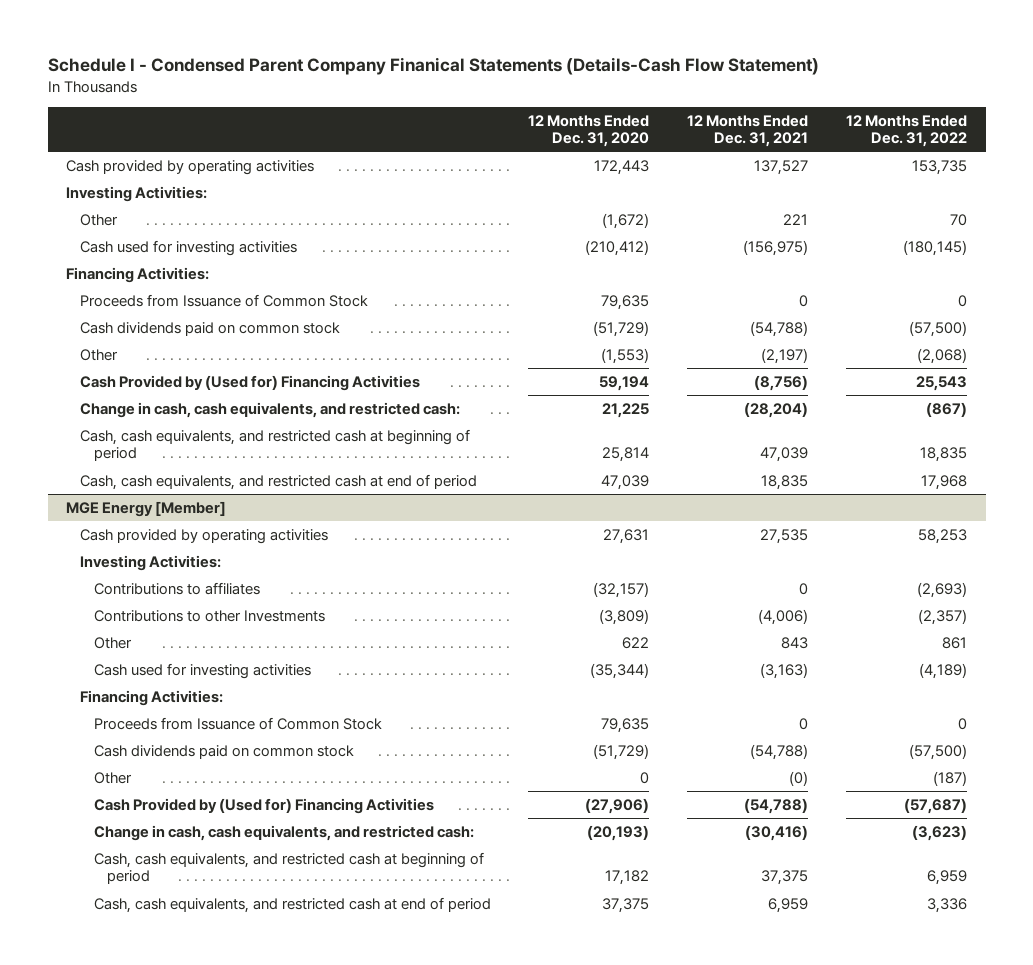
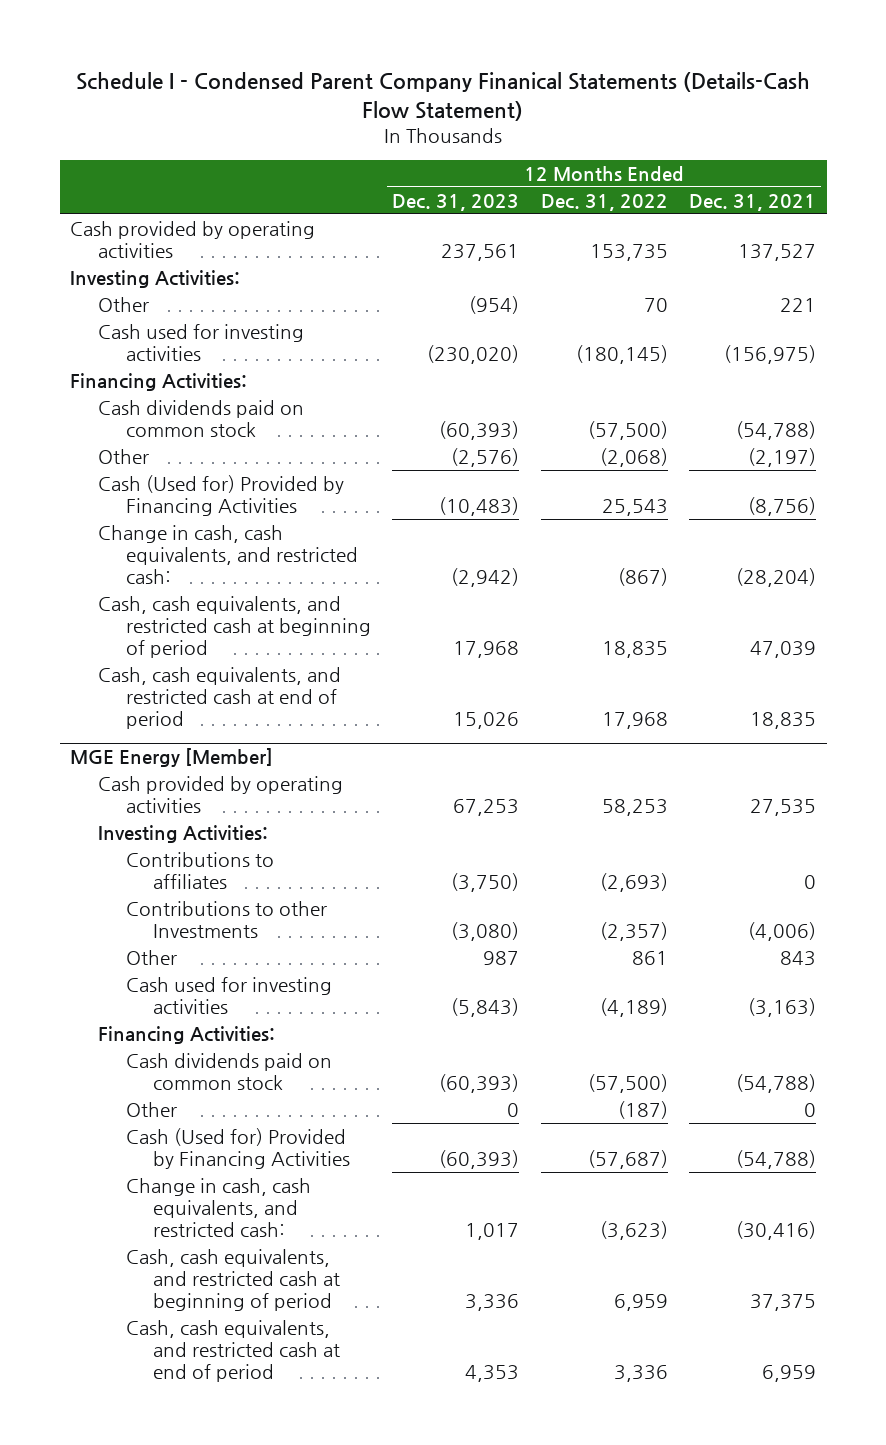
[528,114,650,148] 12 Months Ended Dec. 31, 2020 -> none
none -> [392,193,520,211] Dec. 31, 2023
[80,293,369,307] Proceeds from Issuance of Common Stock -> none
[80,374,421,391] Cash Provided by (Used for) Financing Activities -> [98,474,345,517] Cash (Used for) Provided by Financing Activities
[93,716,382,730] Proceeds from Issuance of Common Stock -> none
[789,770,809,786] (0) -> [804,1102,817,1117] 0
[93,797,434,814] Cash Provided by (Used for) Financing Activities -> [125,1127,351,1170] Cash (Used for) Provided by Financing Activities

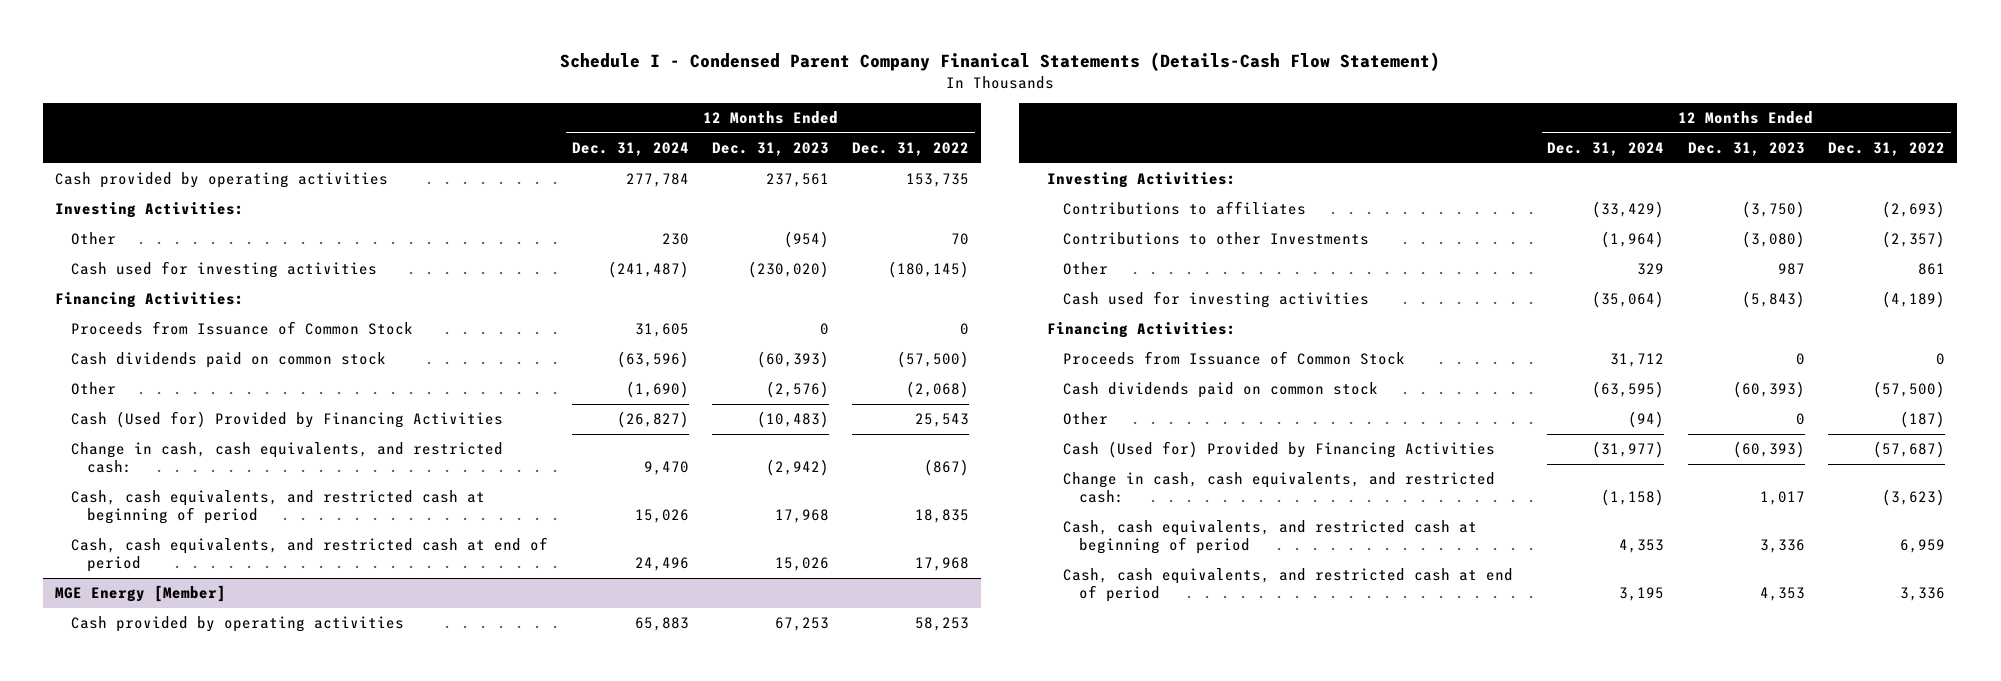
[689,193,817,211] Dec. 31, 2021 -> none
none -> [571,142,689,157] Dec. 31, 2024
none -> [71,321,414,336] Proceeds from Issuance of Common Stock
none -> [1063,351,1406,366] Proceeds from Issuance of Common Stock

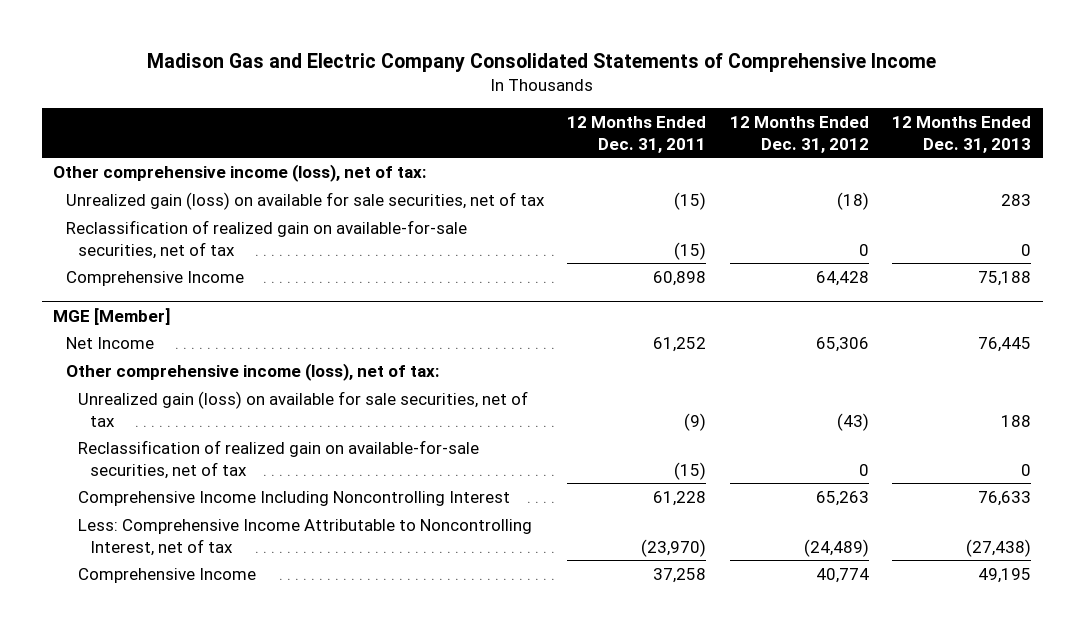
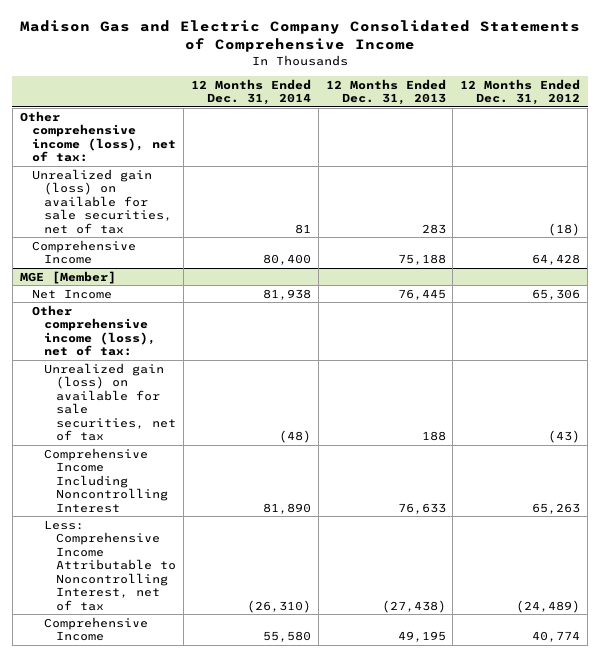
[567,115,707,153] 12 Months Ended Dec. 31, 2011 -> none
none -> [191,78,312,106] 12 Months Ended Dec. 31, 2014
[65,219,467,259] Reclassification of realized gain on available-for-sale securities, net of tax -> none
[77,439,479,479] Reclassification of realized gain on available-for-sale securities, net of tax -> none

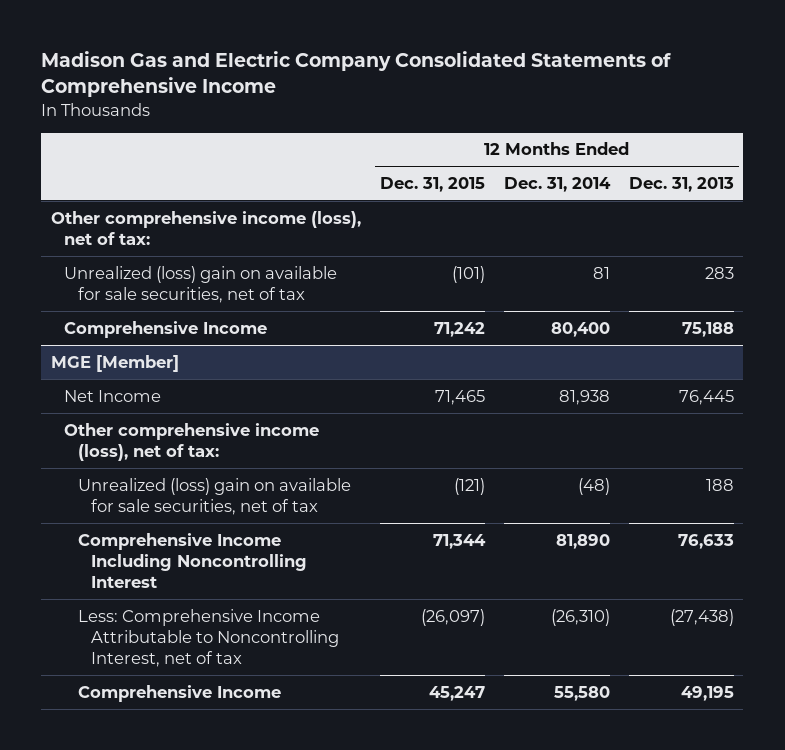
[460,78,581,106] 12 Months Ended Dec. 31, 2012 -> none
none -> [379,176,485,192] Dec. 31, 2015
[31,168,173,234] Unrealized gain (loss) on available for sale securities, net of tax -> [64,265,338,304] Unrealized (loss) gain on available for sale securities, net of tax
[44,362,177,442] Unrealized gain (loss) on available for sale securities, net of tax -> [77,477,351,516] Unrealized (loss) gain on available for sale securities, net of tax

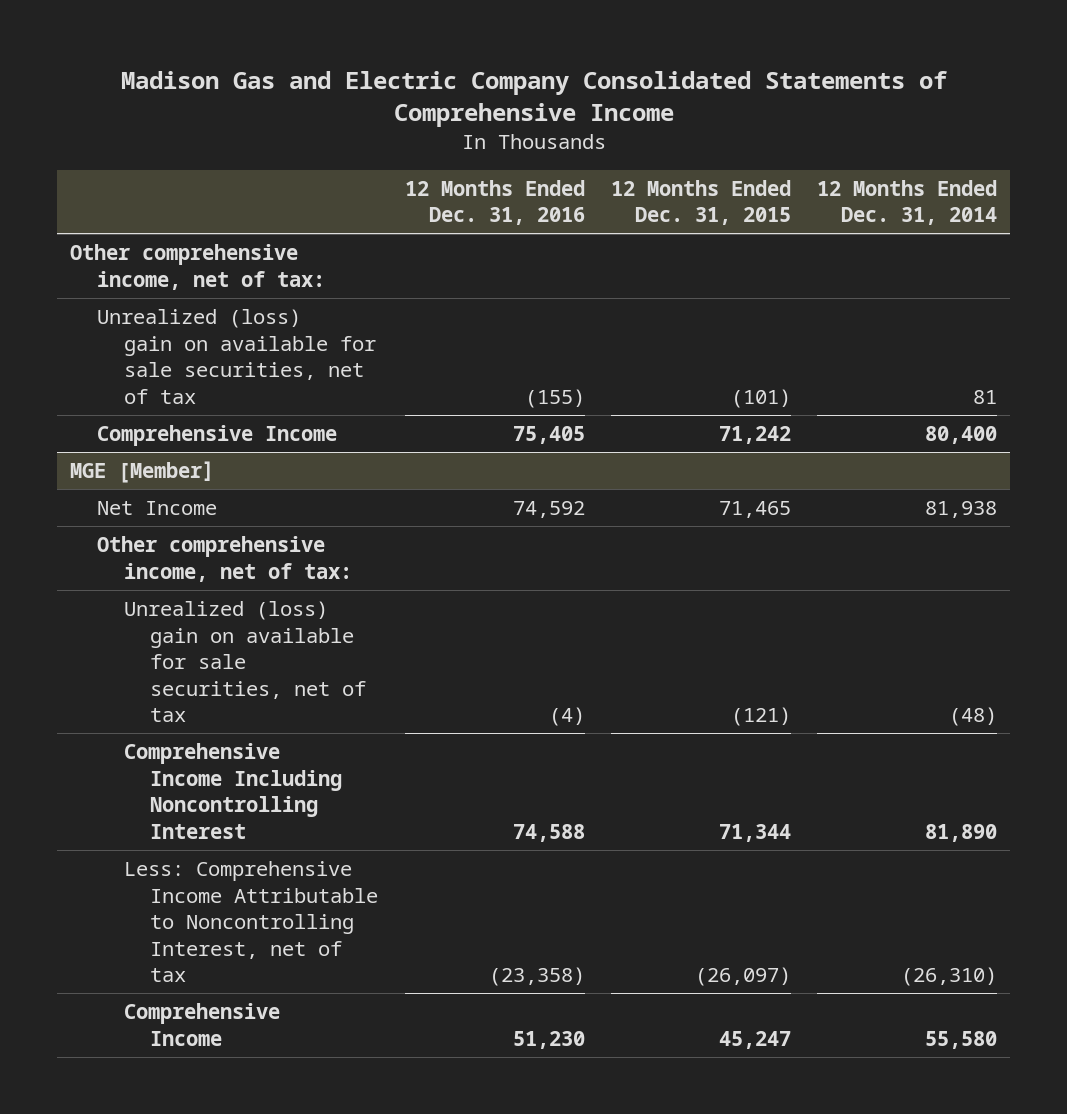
[628,176,734,192] Dec. 31, 2013 -> none
none -> [404,179,585,226] 12 Months Ended Dec. 31, 2016
[50,210,361,246] Other comprehensive income (loss), net of tax: -> [69,243,325,290] Other comprehensive income, net of tax:
[64,422,320,462] Other comprehensive income (loss), net of tax: -> [96,535,352,582] Other comprehensive income, net of tax:

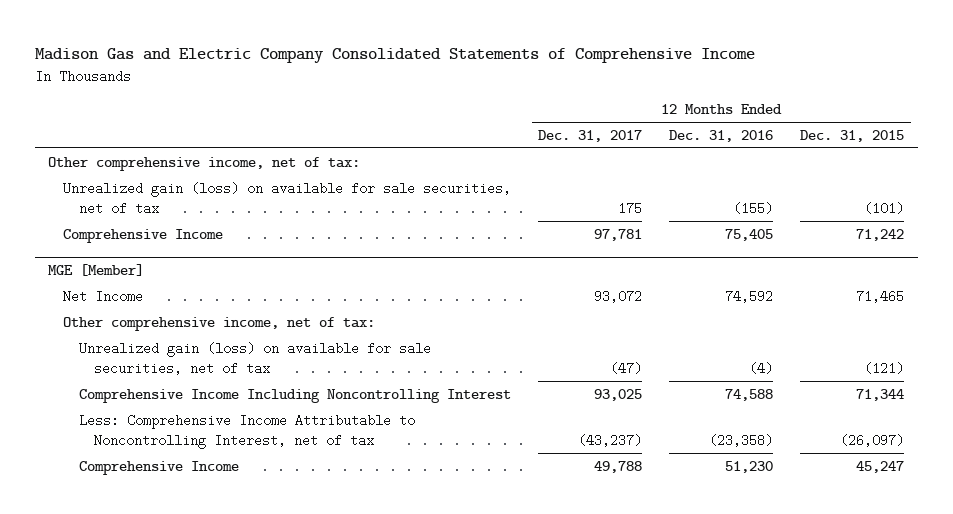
[817,179,998,226] 12 Months Ended Dec. 31, 2014 -> none
none -> [538,129,643,142] Dec. 31, 2017
[96,308,376,404] Unrealized (loss) gain on available for sale securities, net of tax -> [63,181,512,215] Unrealized gain (loss) on available for sale securities, net of tax
[123,600,367,723] Unrealized (loss) gain on available for sale securities, net of tax -> [78,341,431,375] Unrealized gain (loss) on available for sale securities, net of tax

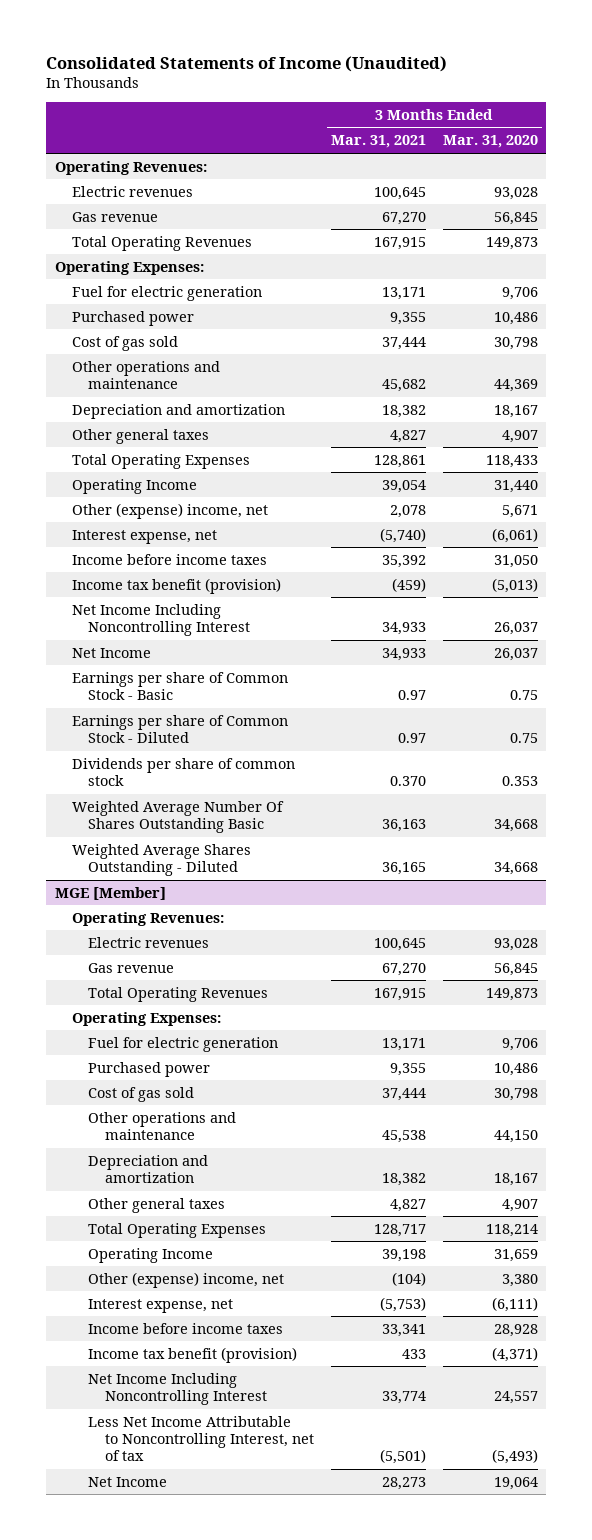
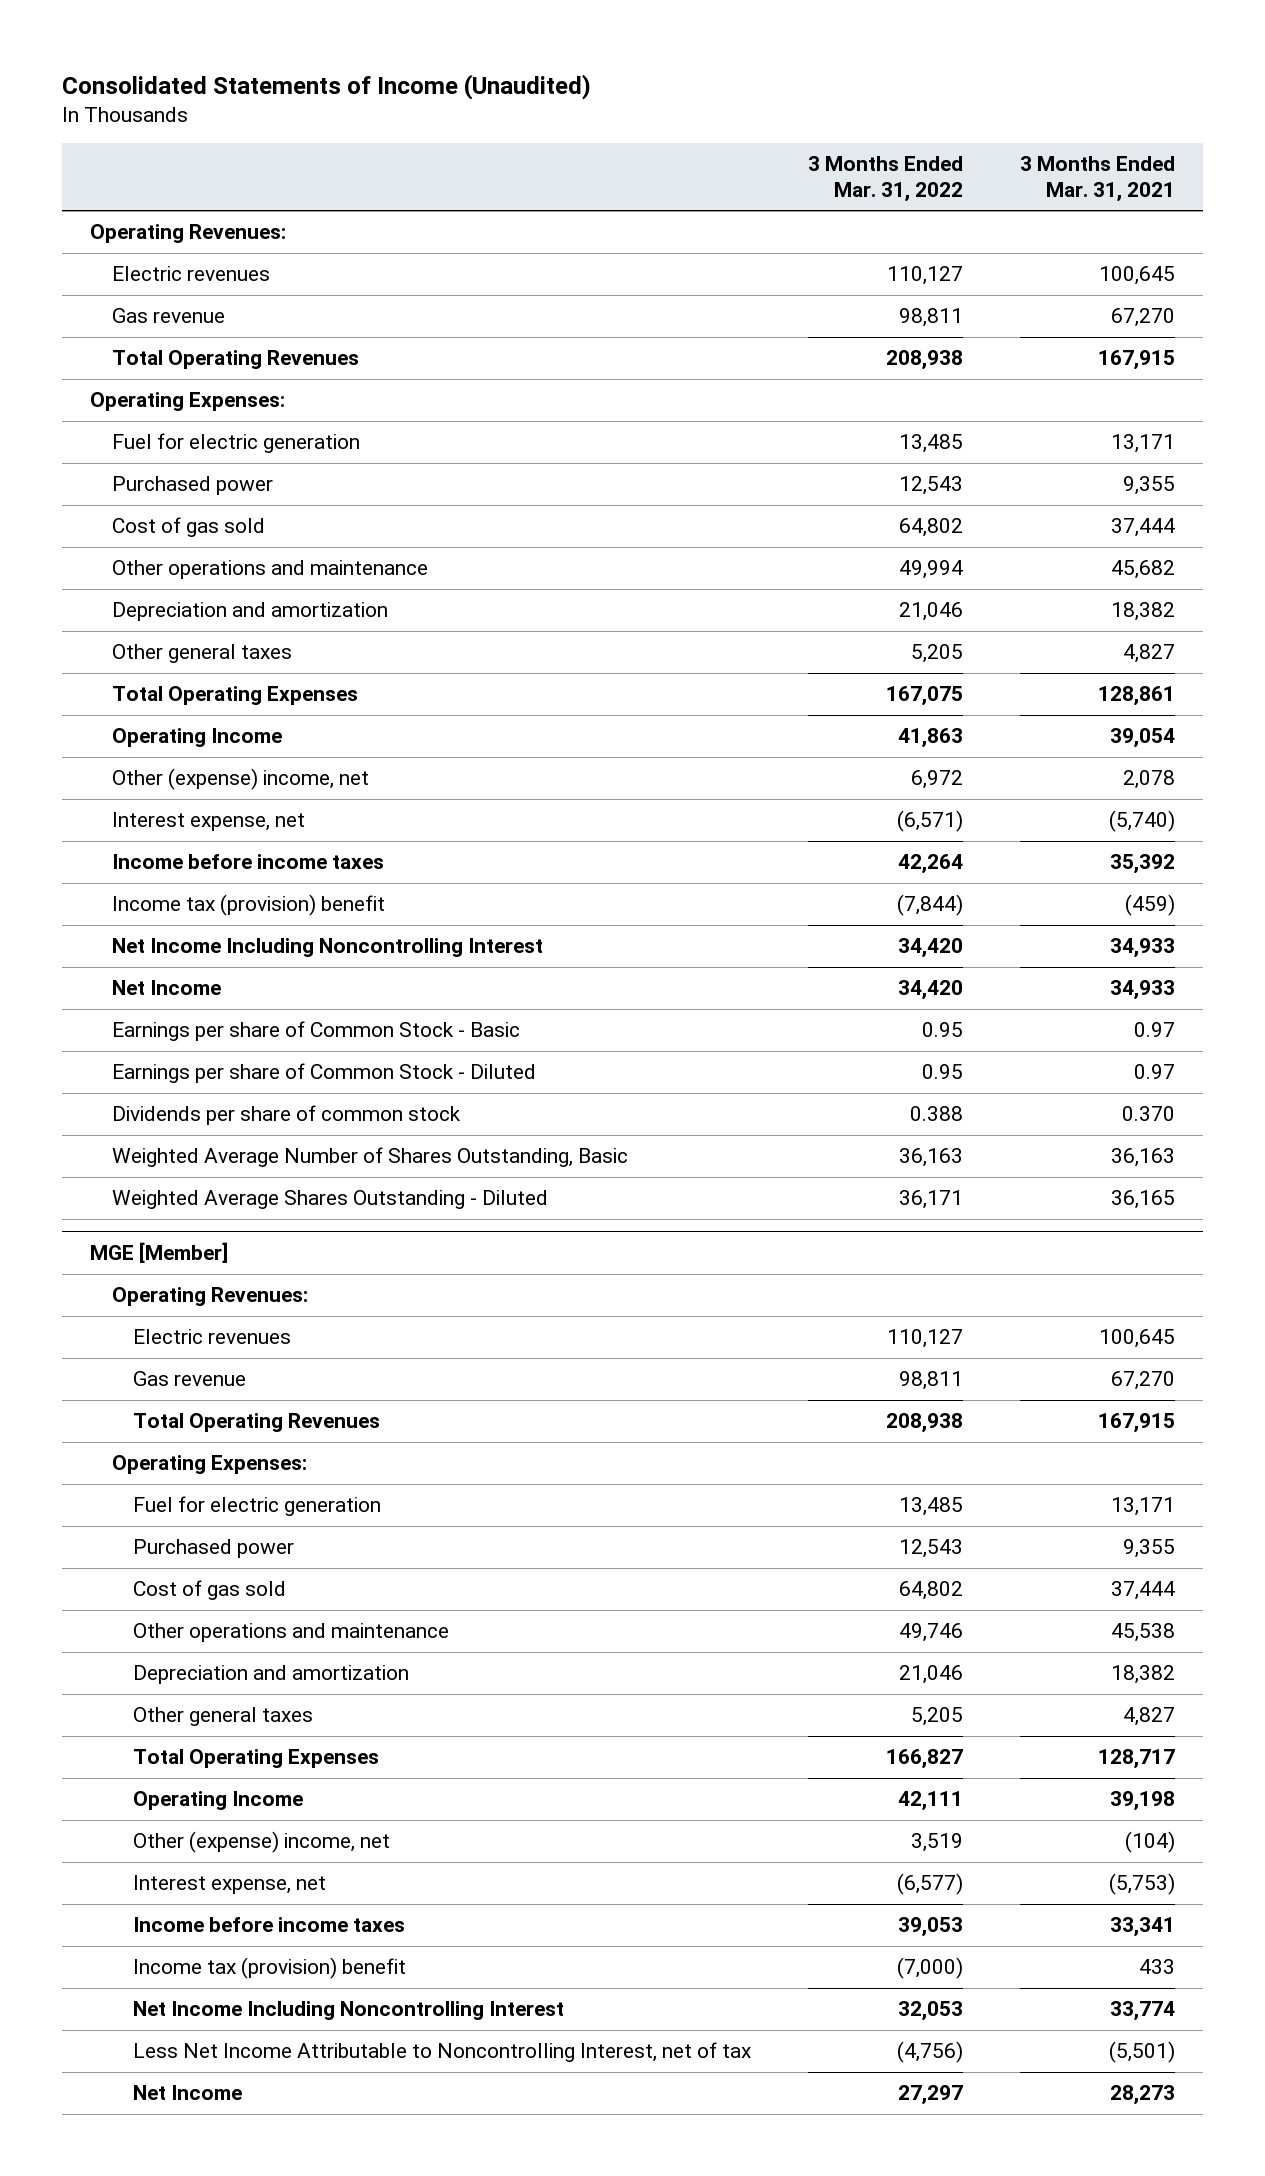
[442,135,538,149] Mar. 31, 2020 -> none
none -> [808,156,964,202] 3 Months Ended Mar. 31, 2022
[71,577,281,594] Income tax benefit (provision) -> [111,894,385,917] Income tax (provision) benefit
[71,800,284,834] Weighted Average Number Of Shares Outstanding Basic -> [111,1147,628,1168] Weighted Average Number of Shares Outstanding, Basic
[88,1346,298,1363] Income tax benefit (provision) -> [133,1957,407,1980] Income tax (provision) benefit

